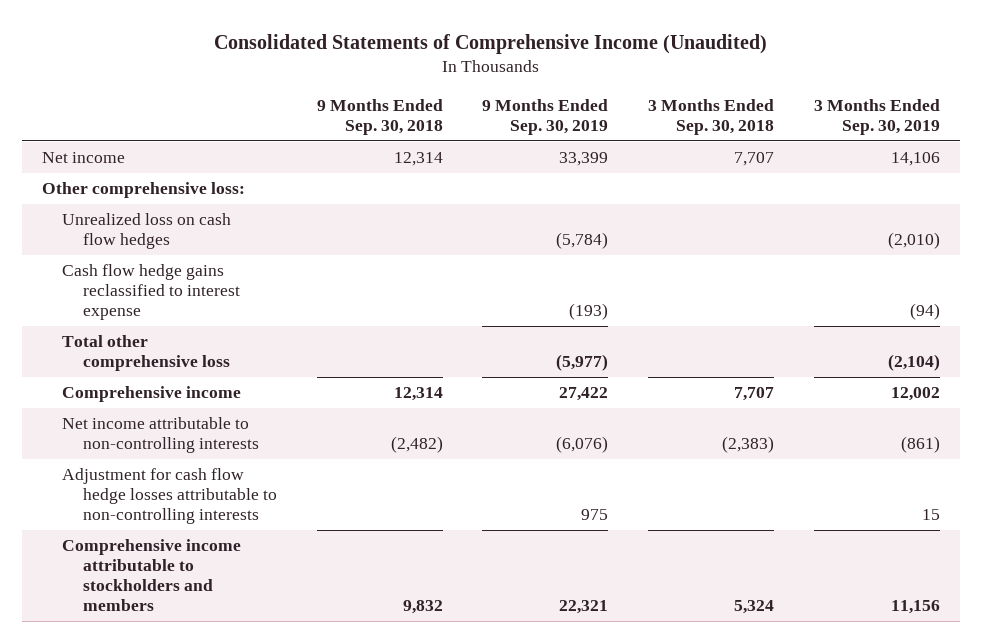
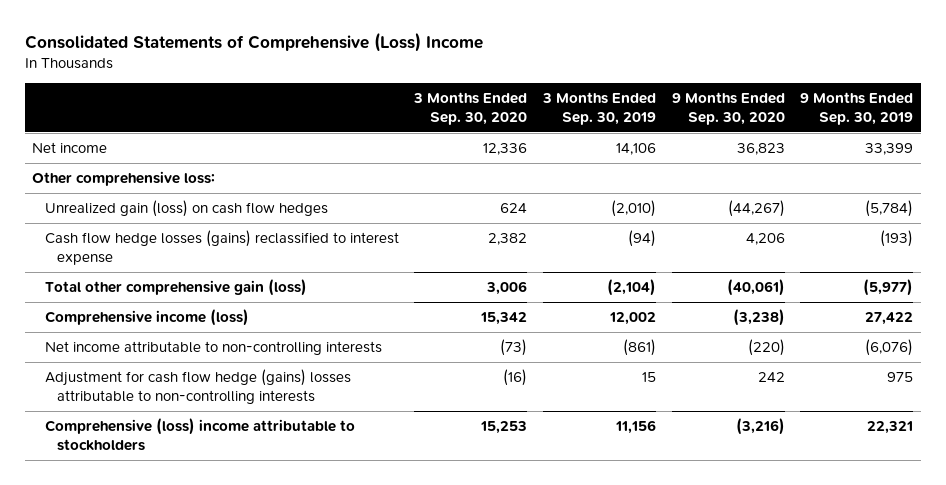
[213,33,767,54] Consolidated Statements of Comprehensive Income (Unaudited) -> [24,31,483,52] Consolidated Statements of Comprehensive (Loss) Income
[316,98,443,135] 9 Months Ended Sep. 30, 2018 -> none
[648,98,775,135] 3 Months Ended Sep. 30, 2018 -> none
none -> [413,91,528,125] 3 Months Ended Sep. 30, 2020
none -> [671,91,785,125] 9 Months Ended Sep. 30, 2020
[62,213,232,250] Unrealized loss on cash flow hedges -> [44,199,328,217] Unrealized gain (loss) on cash flow hedges
[62,264,240,321] Cash flow hedge gains reclassified to interest expense -> [44,229,399,265] Cash flow hedge losses (gains) reclassified to interest expense
[62,335,230,372] Total other comprehensive loss -> [44,278,307,296] Total other comprehensive gain (loss)
[62,386,242,403] Comprehensive income -> [44,308,249,326] Comprehensive income (loss)
[62,468,277,525] Adjustment for cash flow hedge losses attributable to non-controlling interests -> [44,368,351,404] Adjustment for cash flow hedge (gains) losses attributable to non-controlling interests
[62,539,242,612] Comprehensive income attributable to stockholders and members -> [44,417,355,451] Comprehensive (loss) income attributable to stockholders

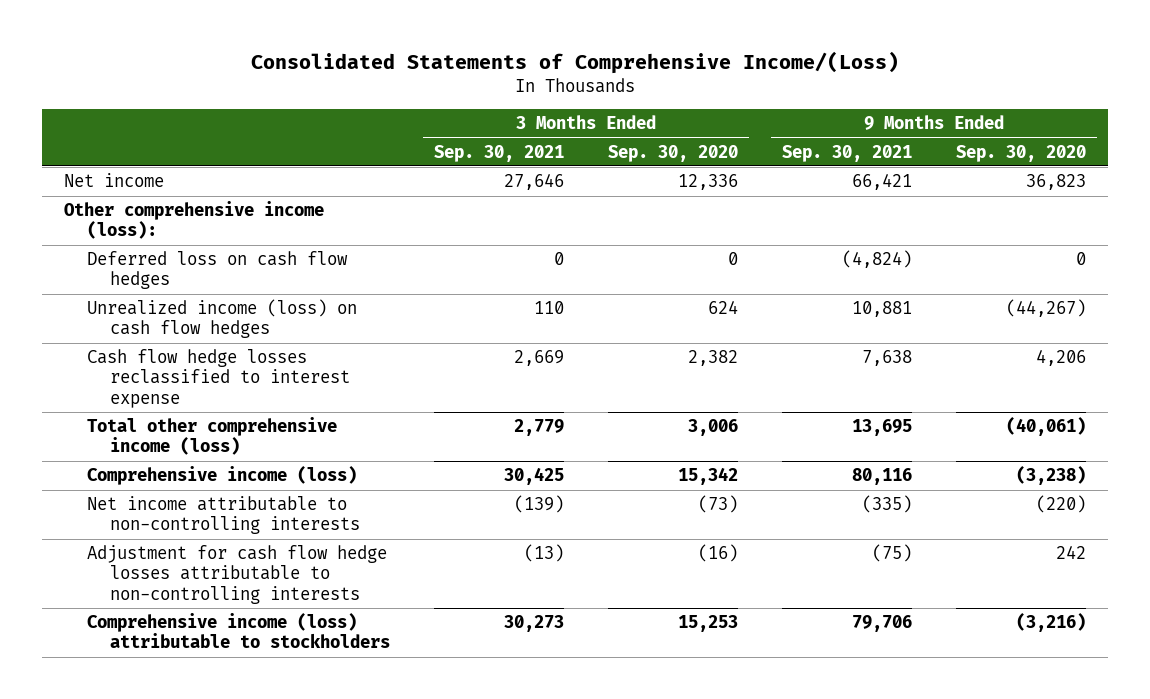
[24,31,483,52] Consolidated Statements of Comprehensive (Loss) Income -> [251,50,900,74] Consolidated Statements of Comprehensive Income/(Loss)
[542,91,657,125] 3 Months Ended Sep. 30, 2019 -> none
[800,91,914,125] 9 Months Ended Sep. 30, 2019 -> none
none -> [434,144,565,162] Sep. 30, 2021
none -> [782,144,913,162] Sep. 30, 2021
[32,170,216,186] Other comprehensive loss: -> [64,201,325,240] Other comprehensive income (loss):
none -> [87,251,349,290] Deferred loss on cash flow hedges
[44,199,328,217] Unrealized gain (loss) on cash flow hedges -> [87,299,358,339] Unrealized income (loss) on cash flow hedges
[44,229,399,265] Cash flow hedge losses (gains) reclassified to interest expense -> [87,349,351,408] Cash flow hedge losses reclassified to interest expense
[44,278,307,296] Total other comprehensive gain (loss) -> [87,417,338,456] Total other comprehensive income (loss)
[44,368,351,404] Adjustment for cash flow hedge (gains) losses attributable to non-controlling interests -> [87,545,388,604] Adjustment for cash flow hedge losses attributable to non-controlling interests
[44,417,355,451] Comprehensive (loss) income attributable to stockholders -> [87,613,391,649] Comprehensive income (loss) attributable to stockholders

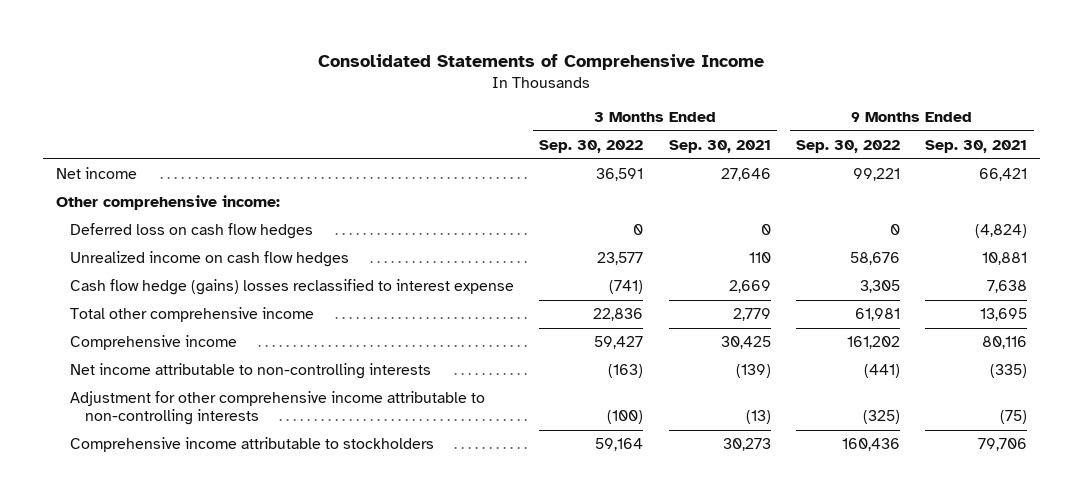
[251,50,900,74] Consolidated Statements of Comprehensive Income/(Loss) -> [318,53,765,70] Consolidated Statements of Comprehensive Income
[608,144,739,162] Sep. 30, 2020 -> none
[956,144,1087,162] Sep. 30, 2020 -> none
none -> [539,140,644,154] Sep. 30, 2022
none -> [796,140,901,154] Sep. 30, 2022
[64,201,325,240] Other comprehensive income (loss): -> [55,195,280,211] Other comprehensive income:
[87,299,358,339] Unrealized income (loss) on cash flow hedges -> [70,251,350,268] Unrealized income on cash flow hedges
[87,349,351,408] Cash flow hedge losses reclassified to interest expense -> [70,279,515,296] Cash flow hedge (gains) losses reclassified to interest expense
[87,417,338,456] Total other comprehensive income (loss) -> [70,307,315,323] Total other comprehensive income
[87,466,358,486] Comprehensive income (loss) -> [70,335,238,351] Comprehensive income
[87,545,388,604] Adjustment for cash flow hedge losses attributable to non-controlling interests -> [70,391,486,425] Adjustment for other comprehensive income attributable to non-controlling interests
[87,613,391,649] Comprehensive income (loss) attributable to stockholders -> [70,437,435,453] Comprehensive income attributable to stockholders

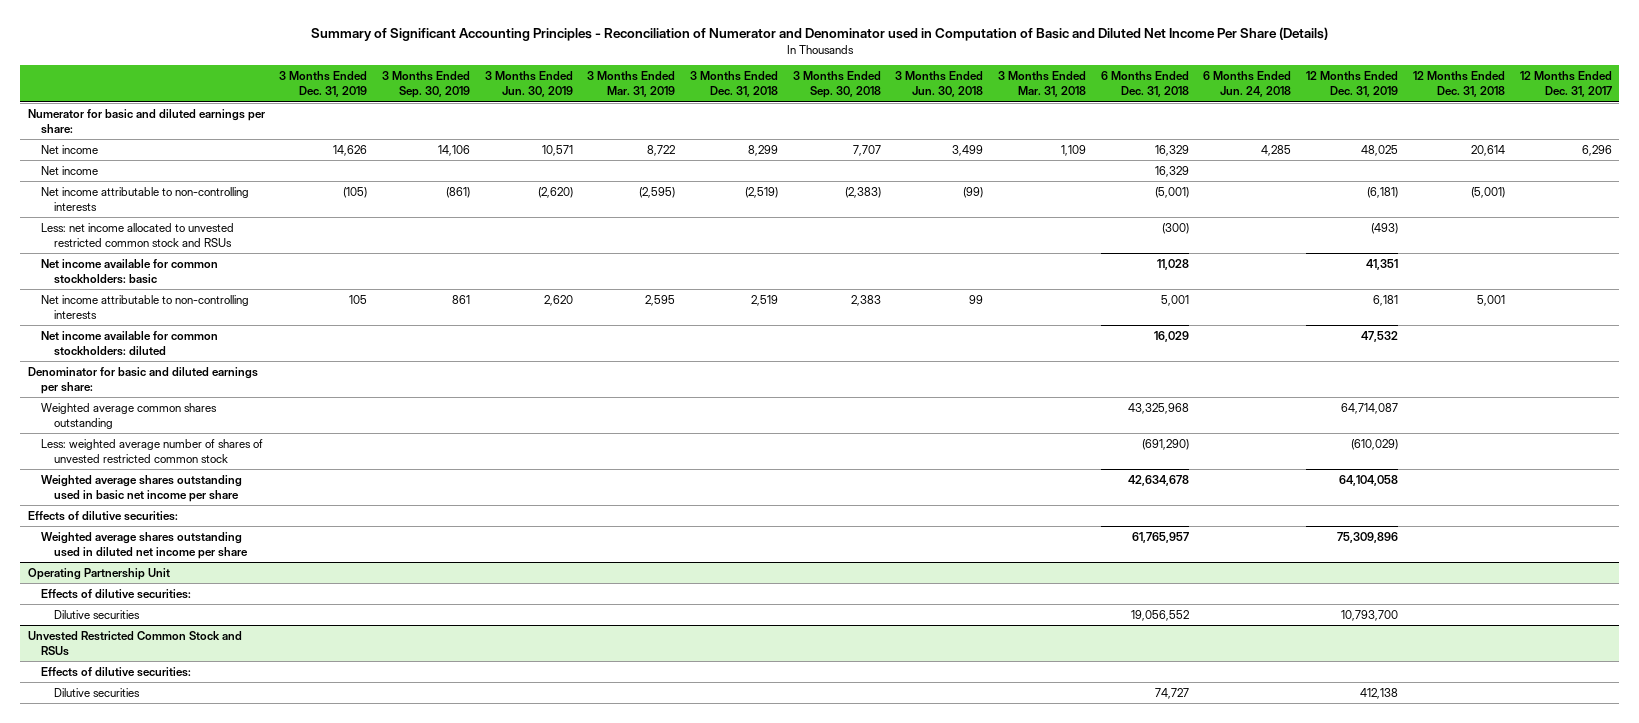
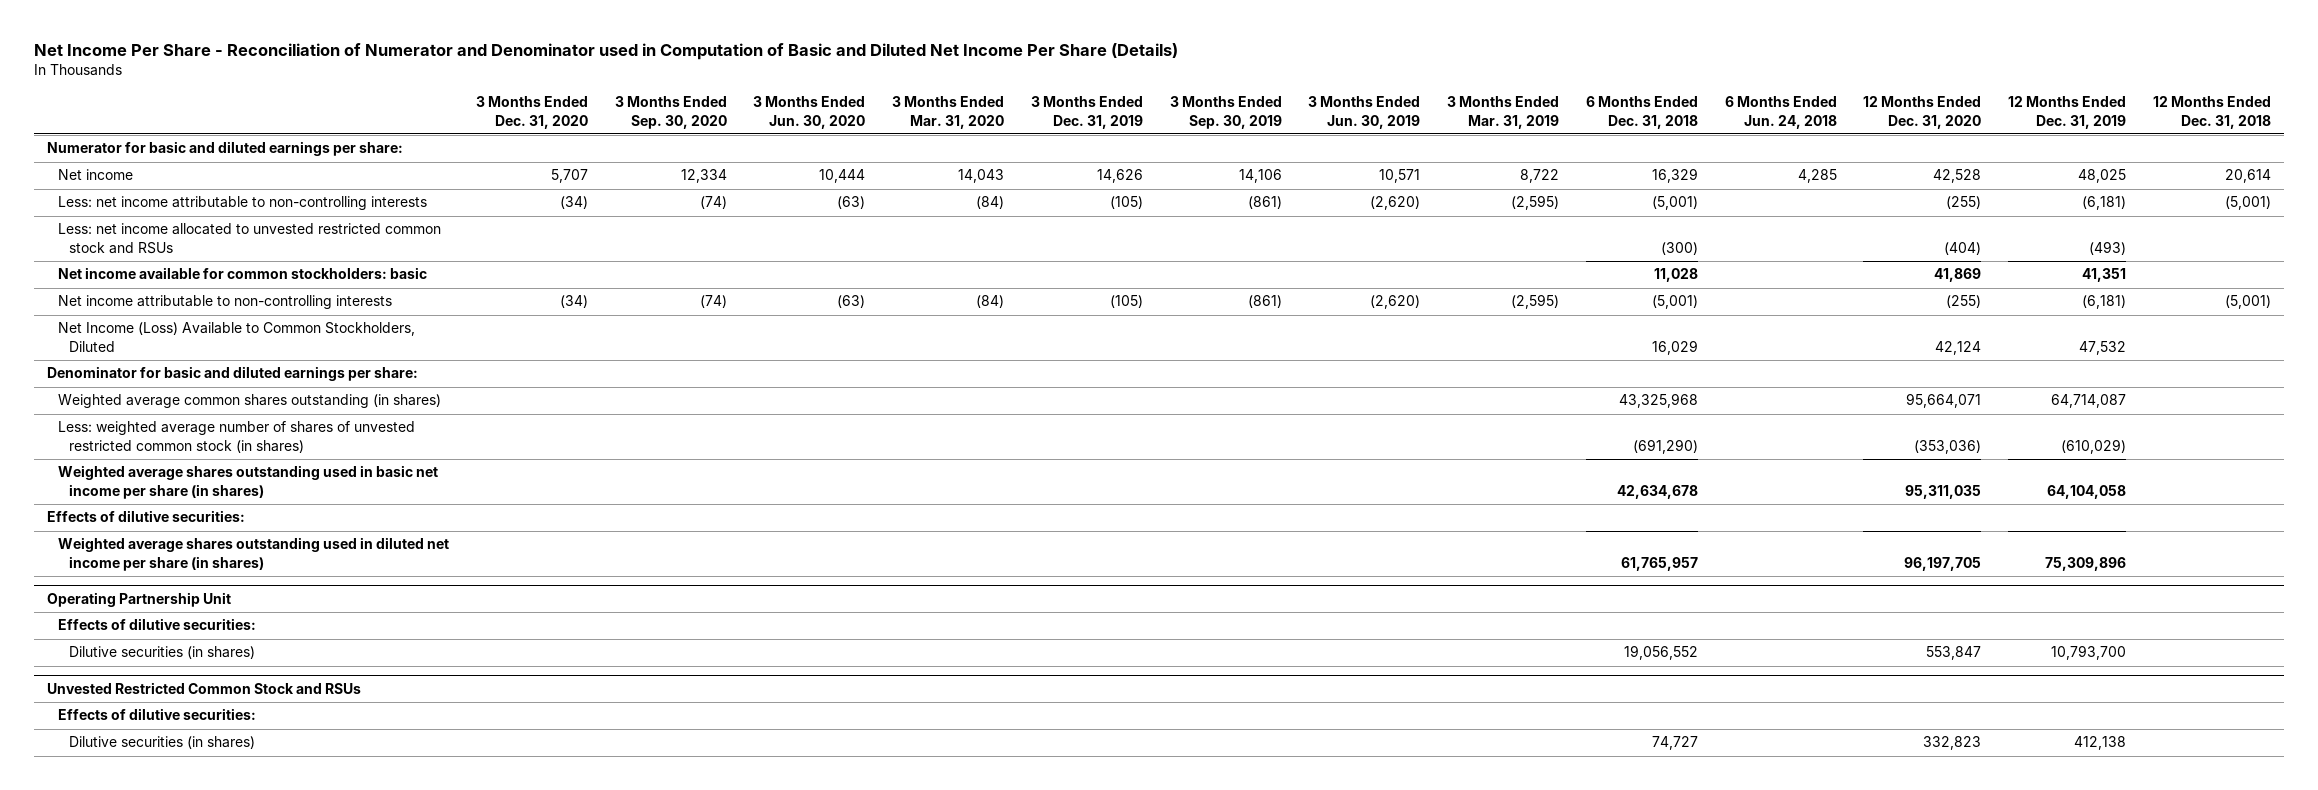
[310,27,1328,42] Summary of Significant Accounting Principles - Reconciliation of Numerator and Denominator used in Computation of Basic and Diluted Net Income Per Share (Details) -> [33,42,1178,60] Net Income Per Share - Reconciliation of Numerator and Denominator used in Computation of Basic and Diluted Net Income Per Share (Details)
[689,71,778,98] 3 Months Ended Dec. 31, 2018 -> none
[792,71,881,99] 3 Months Ended Sep. 30, 2018 -> none
[895,71,984,98] 3 Months Ended Jun. 30, 2018 -> none
[998,71,1087,98] 3 Months Ended Mar. 31, 2018 -> none
[1519,71,1612,98] 12 Months Ended Dec. 31, 2017 -> none
none -> [475,96,588,129] 3 Months Ended Dec. 31, 2020
none -> [614,96,727,129] 3 Months Ended Sep. 30, 2020
none -> [753,96,866,129] 3 Months Ended Jun. 30, 2020
none -> [892,96,1005,129] 3 Months Ended Mar. 31, 2020
none -> [1863,96,1982,129] 12 Months Ended Dec. 31, 2020
[41,165,99,175] Net income -> none
none -> [58,196,428,211] Less: net income attributable to non-controlling interests
[41,294,250,319] Net income attributable to non-controlling interests -> none
[41,186,250,211] Net income attributable to non-controlling interests -> [58,295,393,310] Net income attributable to non-controlling interests
[41,330,219,356] Net income available for common stockholders: diluted -> [58,322,416,352] Net Income (Loss) Available to Common Stockholders, Diluted
[41,402,218,429] Weighted average common shares outstanding -> [58,394,442,409] Weighted average common shares outstanding (in shares)
[41,438,264,463] Less: weighted average number of shares of unvested restricted common stock -> [58,421,416,453] Less: weighted average number of shares of unvested restricted common stock (in shares)
[41,474,243,502] Weighted average shares outstanding used in basic net income per share -> [58,465,439,499] Weighted average shares outstanding used in basic net income per share (in shares)
[41,531,249,559] Weighted average shares outstanding used in diluted net income per share -> [58,537,450,571] Weighted average shares outstanding used in diluted net income per share (in shares)
[54,609,141,619] Dilutive securities -> [68,646,255,660] Dilutive securities (in shares)
[54,687,141,697] Dilutive securities -> [68,736,255,750] Dilutive securities (in shares)

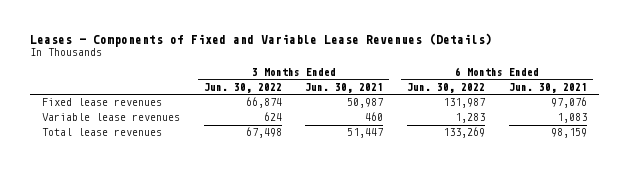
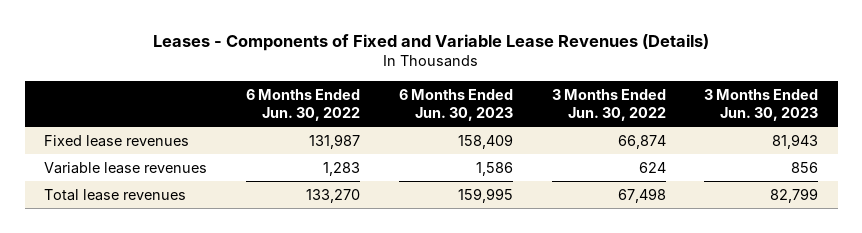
[305,82,384,93] Jun. 30, 2021 -> none
[508,82,587,93] Jun. 30, 2021 -> none
none -> [398,88,513,121] 6 Months Ended Jun. 30, 2023
none -> [704,88,819,121] 3 Months Ended Jun. 30, 2023
[443,127,486,139] 133,269 -> [305,188,360,203] 133,270

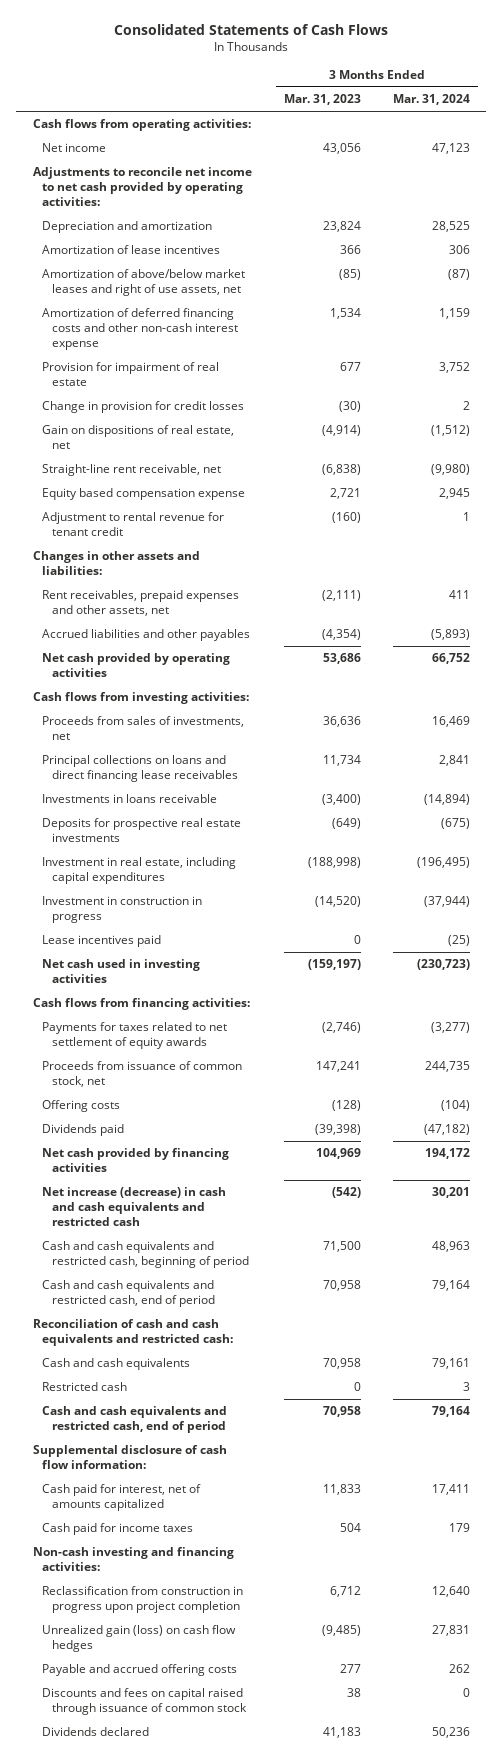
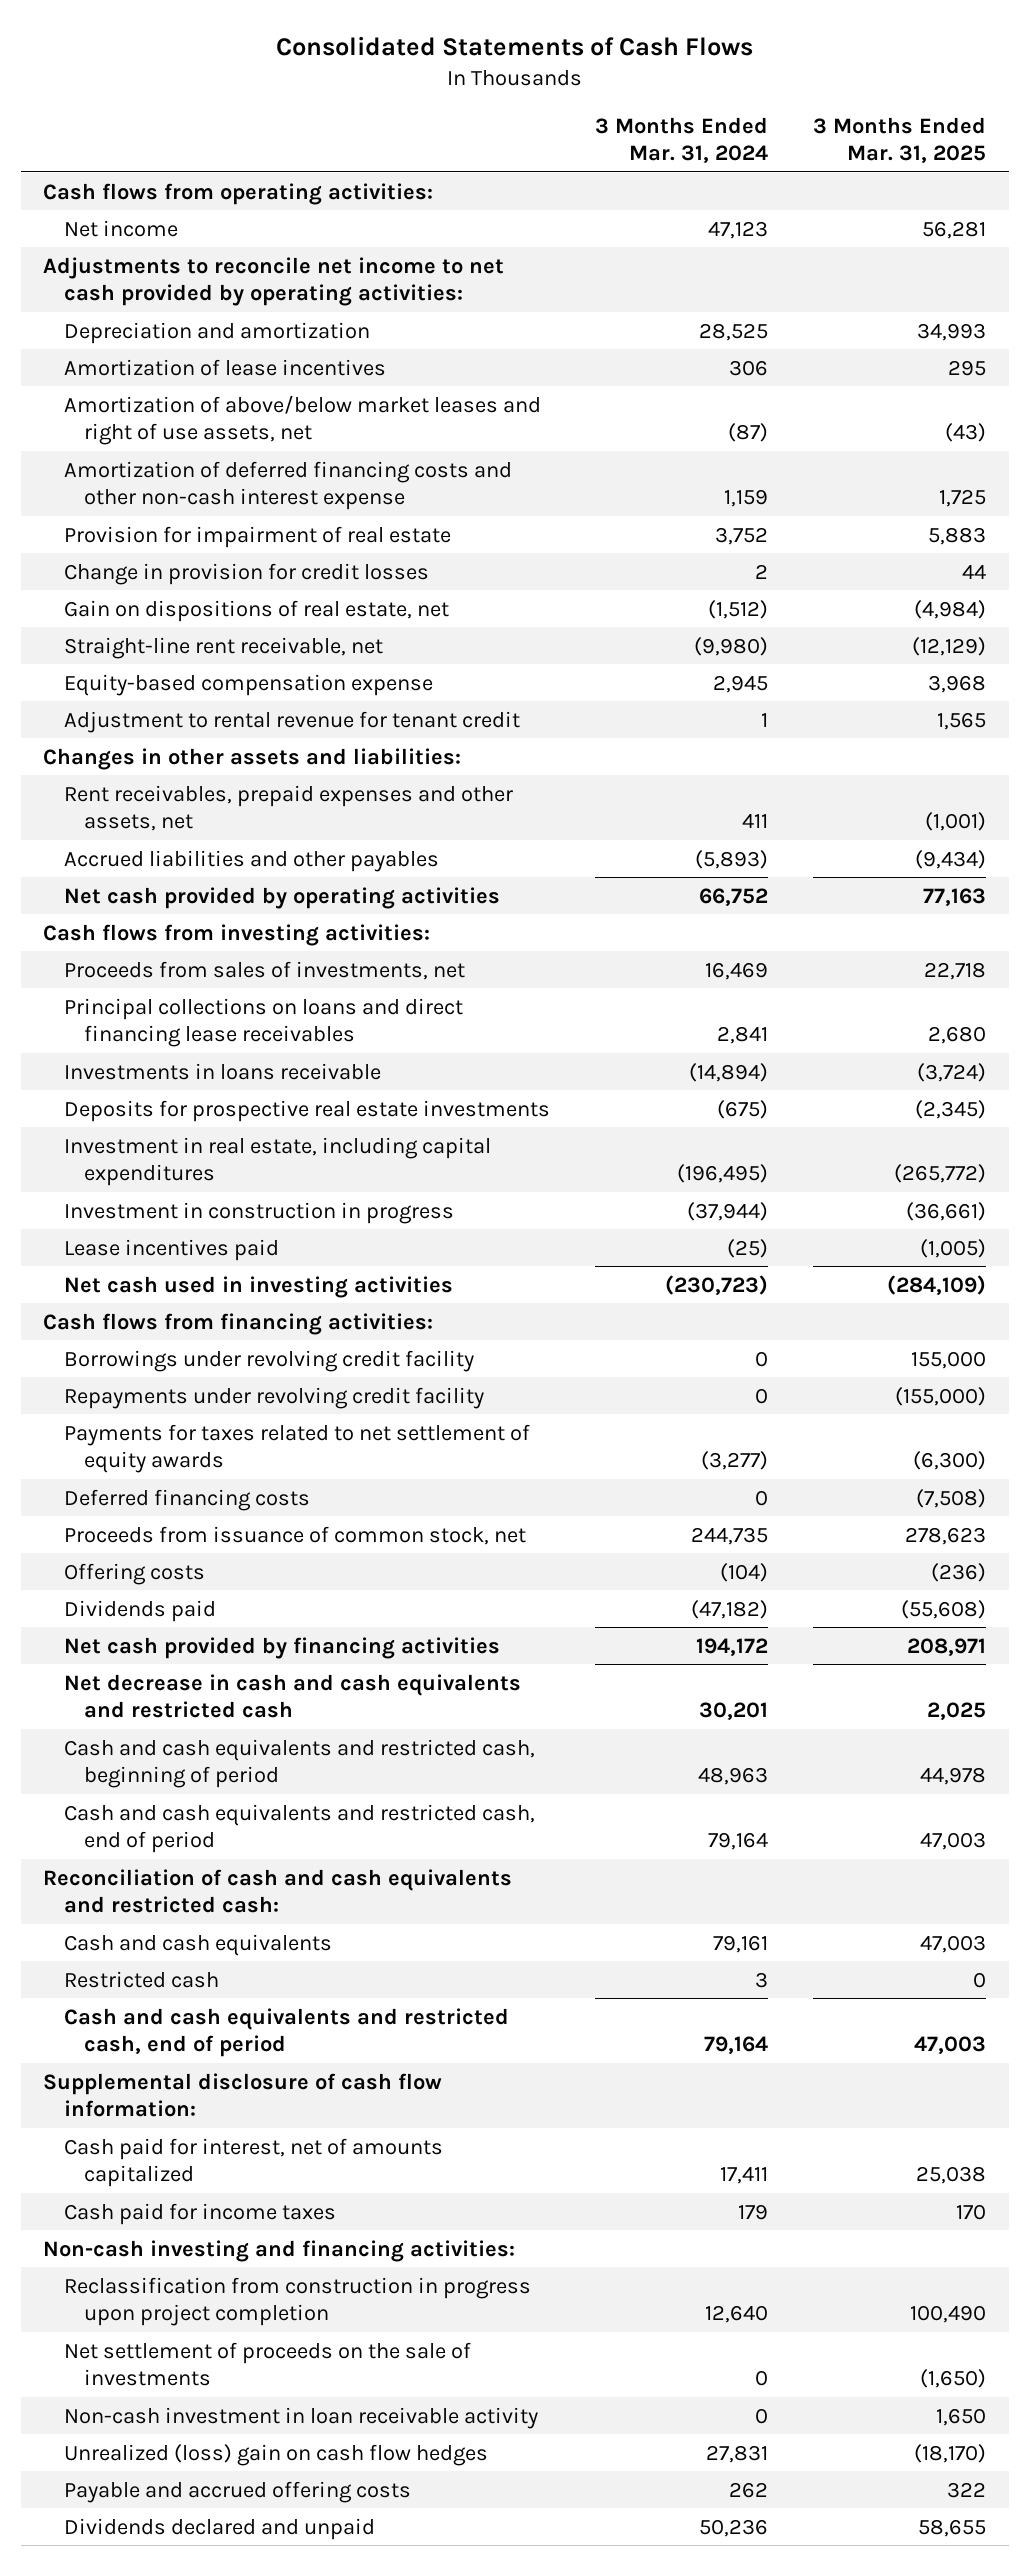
[283,94,361,106] Mar. 31, 2023 -> none
none -> [813,116,987,164] 3 Months Ended Mar. 31, 2025
[42,488,246,501] Equity based compensation expense -> [63,673,433,696] Equity-based compensation expense
none -> [63,1349,474,1372] Borrowings under revolving credit facility
none -> [63,1386,484,1409] Repayments under revolving credit facility
none -> [63,1488,310,1511] Deferred financing costs
[42,1187,227,1227] Net increase (decrease) in cash and cash equivalents and restricted cash -> [63,1673,521,1719] Net decrease in cash and cash equivalents and restricted cash
none -> [63,2341,471,2387] Net settlement of proceeds on the sale of investments
none -> [63,2406,538,2429] Non-cash investment in loan receivable activity
[42,1625,237,1653] Unrealized gain (loss) on cash flow hedges -> [63,2443,488,2466] Unrealized (loss) gain on cash flow hedges
[42,1688,247,1716] Discounts and fees on capital raised through issuance of common stock -> none
[42,1727,150,1737] Dividends declared -> [63,2517,375,2540] Dividends declared and unpaid

